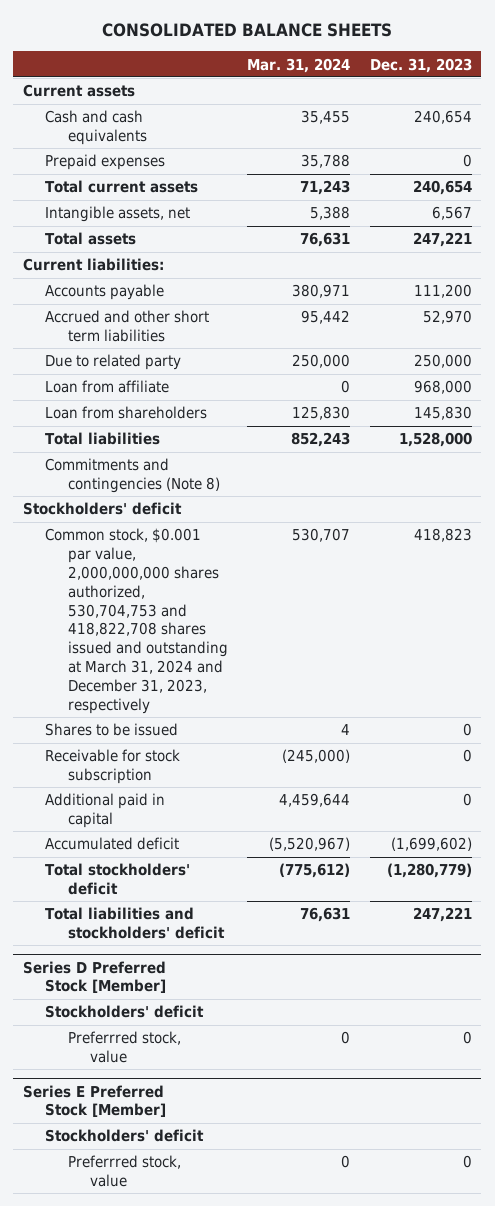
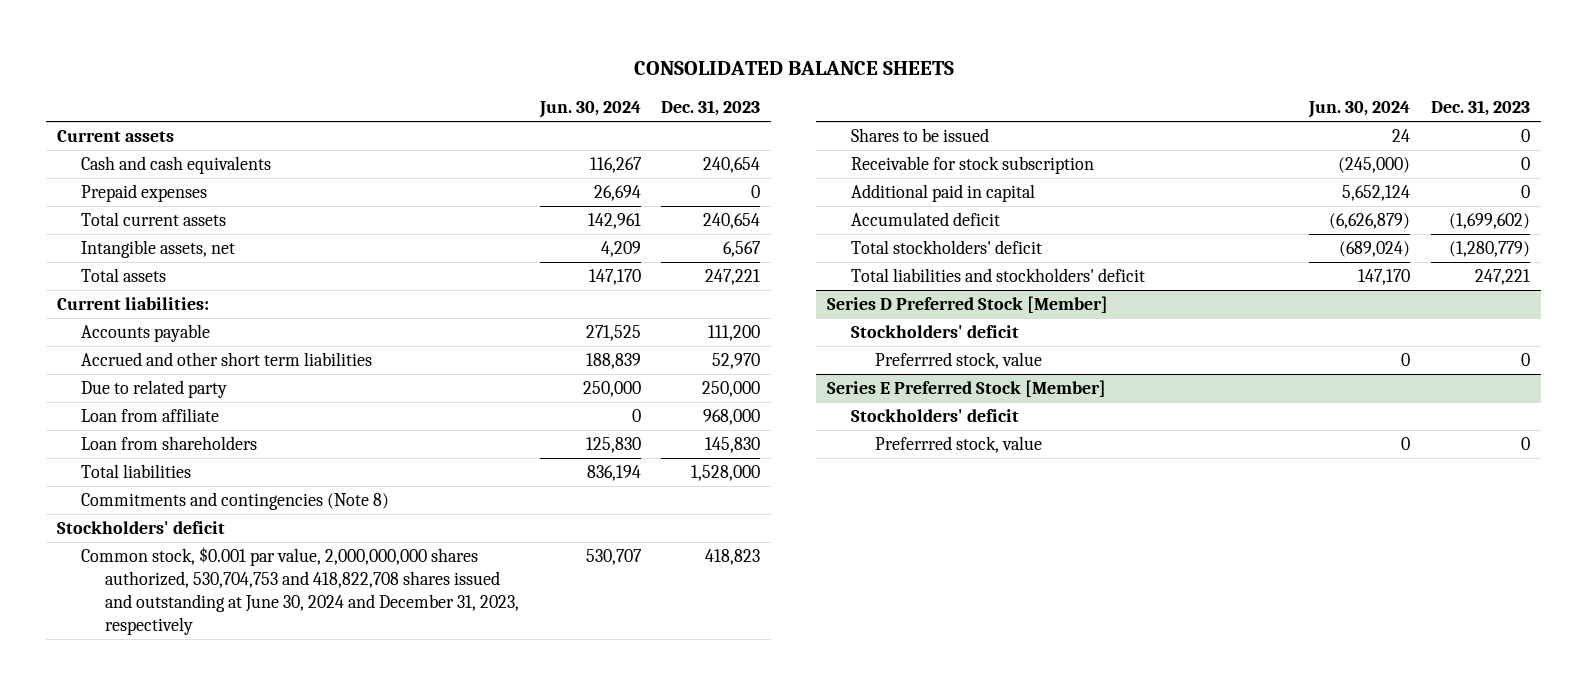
[247,57,351,73] Mar. 31, 2024 -> none
none -> [538,101,641,119] Jun. 30, 2024
[45,528,228,714] Common stock, $0.001 par value, 2,000,000,000 shares authorized, 530,704,753 and 418,822,708 shares issued and outstanding at March 31, 2024 and December 31, 2023, respectively -> [80,547,519,636] Common stock, $0.001 par value, 2,000,000,000 shares authorized, 530,704,753 and 418,822,708 shares issued and outstanding at June 30, 2024 and December 31, 2023, respectively

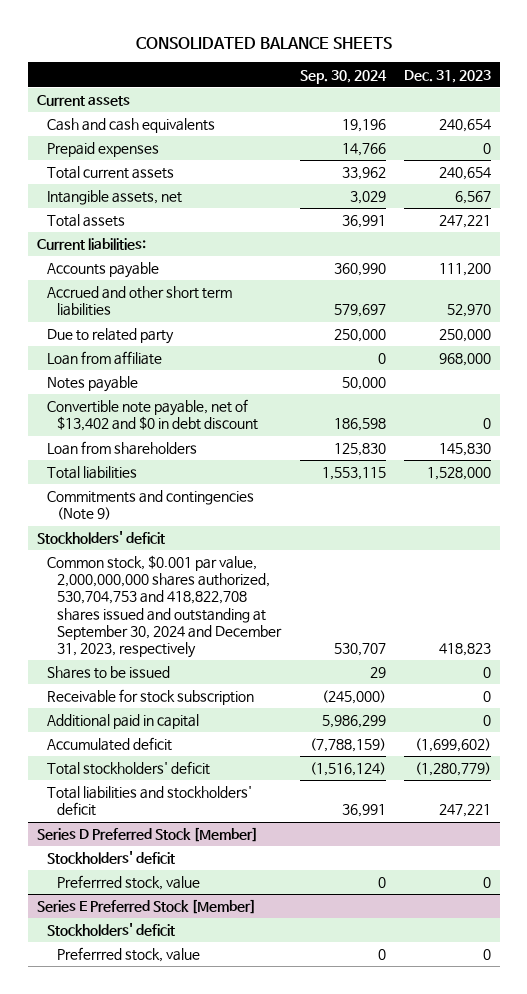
[538,101,641,119] Jun. 30, 2024 -> none
none -> [299,69,387,84] Sep. 30, 2024
none -> [47,376,139,393] Notes payable
none -> [47,399,259,432] Convertible note payable, net of $13,402 and $0 in debt discount
[80,492,389,511] Commitments and contingencies (Note 8) -> [47,490,255,521] Commitments and contingencies (Note 9)
[80,547,519,636] Common stock, $0.001 par value, 2,000,000,000 shares authorized, 530,704,753 and 418,822,708 shares issued and outstanding at June 30, 2024 and December 31, 2023, respectively -> [47,555,283,659] Common stock, $0.001 par value, 2,000,000,000 shares authorized, 530,704,753 and 418,822,708 shares issued and outstanding at September 30, 2024 and December 31, 2023, respectively

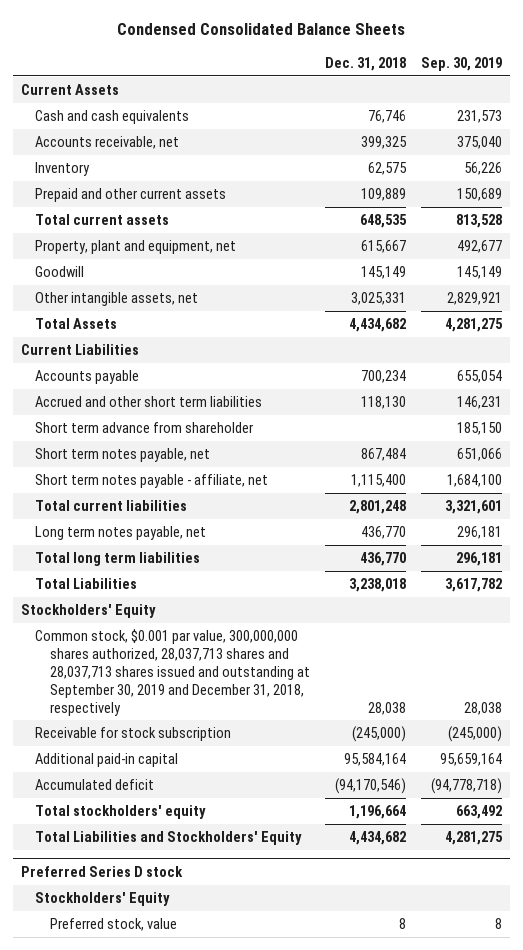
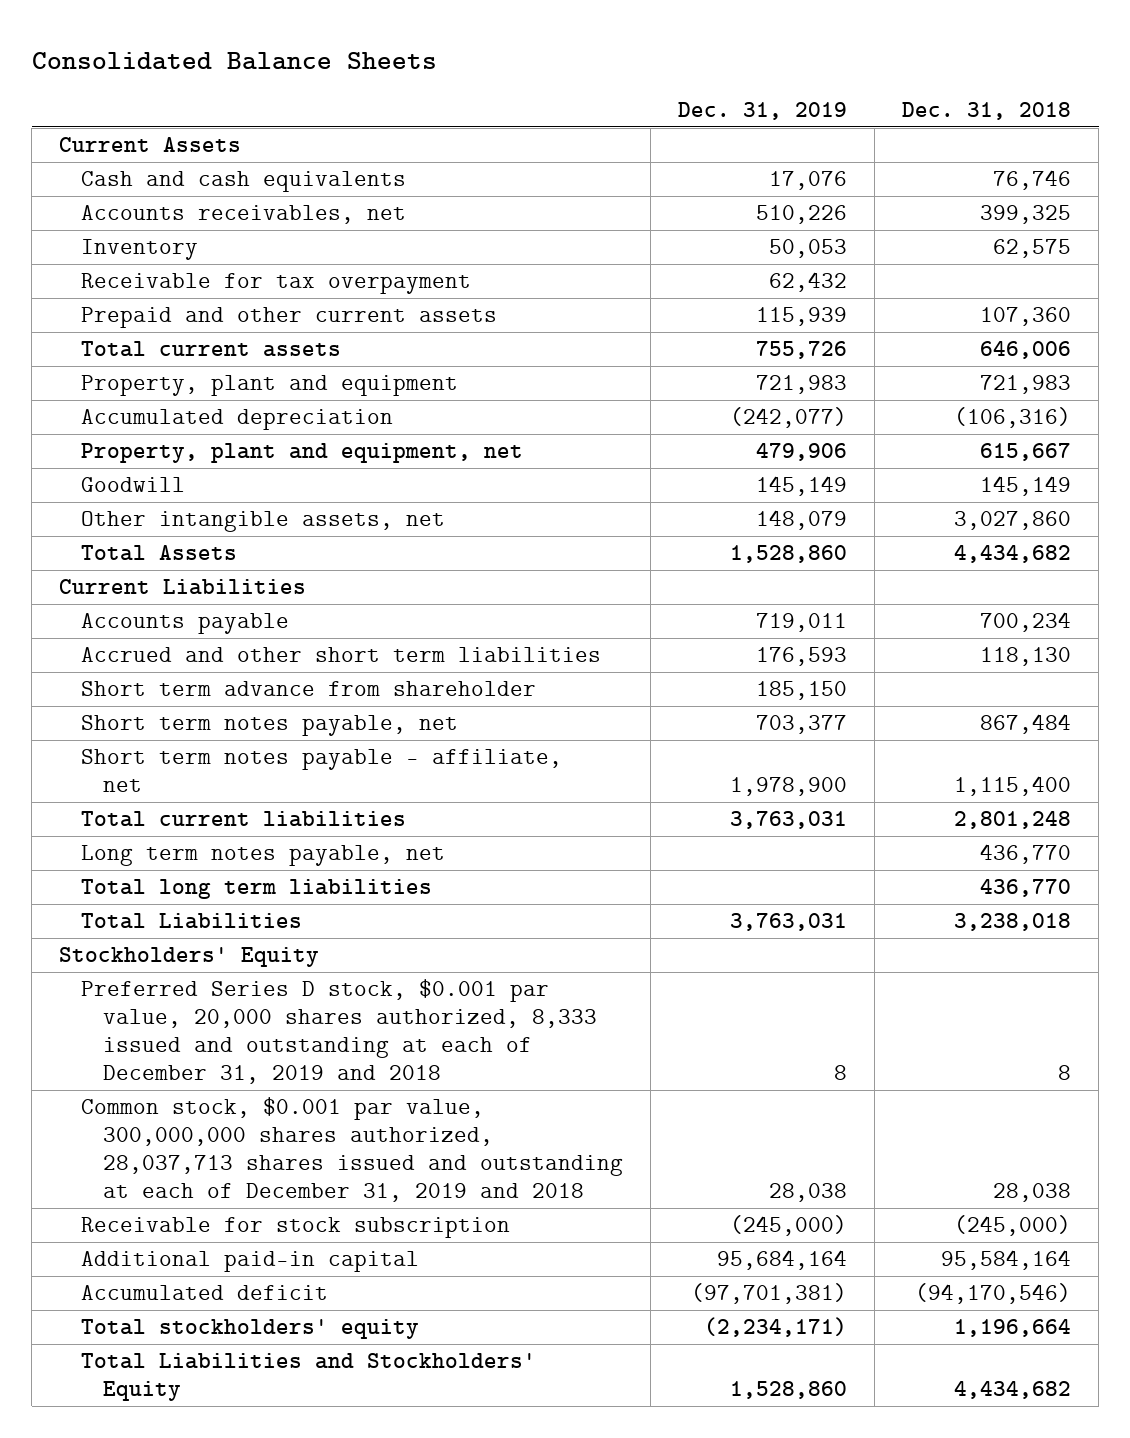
[117,23,406,36] Condensed Consolidated Balance Sheets -> [31,51,437,70] Consolidated Balance Sheets
[421,56,503,71] Sep. 30, 2019 -> none
none -> [677,101,847,120] Dec. 31, 2019
[35,135,180,149] Accounts receivable, net -> [80,205,406,225] Accounts receivables, net
none -> [80,273,471,295] Receivable for tax overpayment
[361,187,407,201] 109,889 -> [980,307,1072,327] 107,360
[360,213,408,228] 648,535 -> [980,341,1072,360] 646,006
none -> [80,375,458,397] Property, plant and equipment
none -> [80,409,393,431] Accumulated depreciation
[351,291,407,305] 3,025,331 -> [954,511,1072,531] 3,027,860
none -> [80,979,597,1085] Preferred Series D stock, $0.001 par value, 20,000 shares authorized, 8,333 issued and outstanding at each of December 31, 2019 and 2018
[35,628,311,716] Common stock, $0.001 par value, 300,000,000 shares authorized, 28,037,713 shares and 28,037,713 shares issued and outstanding at September 30, 2019 and December 31, 2018, respectively -> [80,1097,623,1203] Common stock, $0.001 par value, 300,000,000 shares authorized, 28,037,713 shares issued and outstanding at each of December 31, 2019 and 2018
[20,865,183,877] Preferred Series D stock -> none
[35,891,171,906] Stockholders' Equity -> none
[50,917,178,931] Preferred stock, value -> none

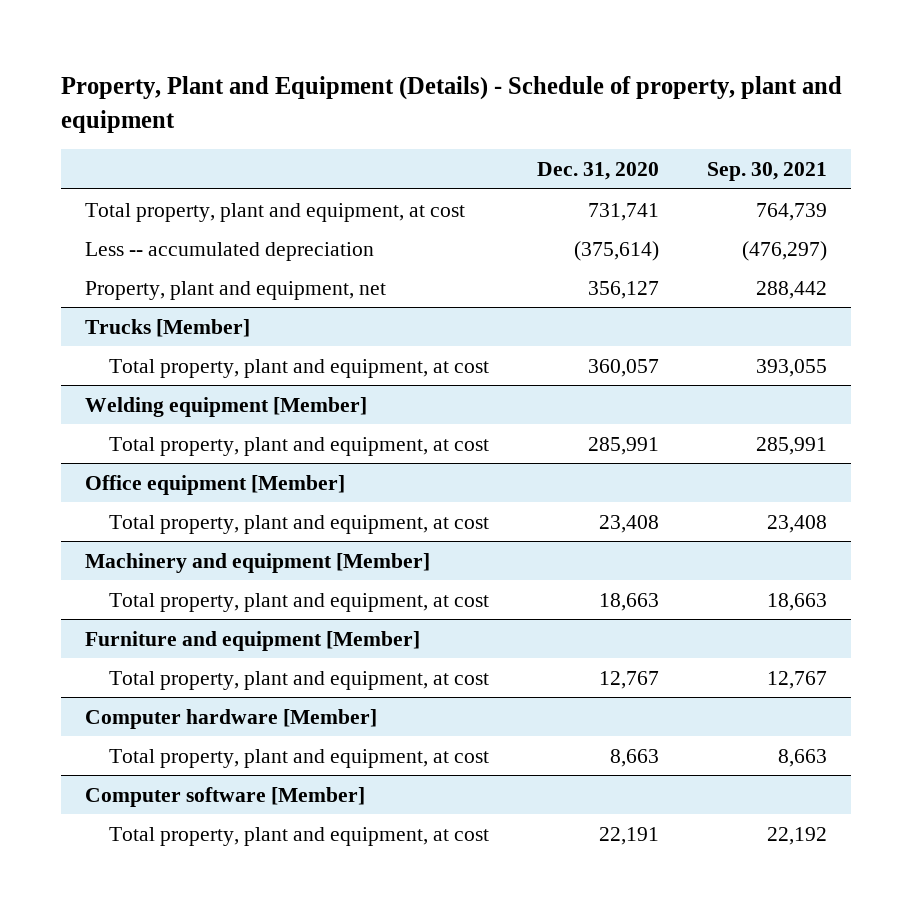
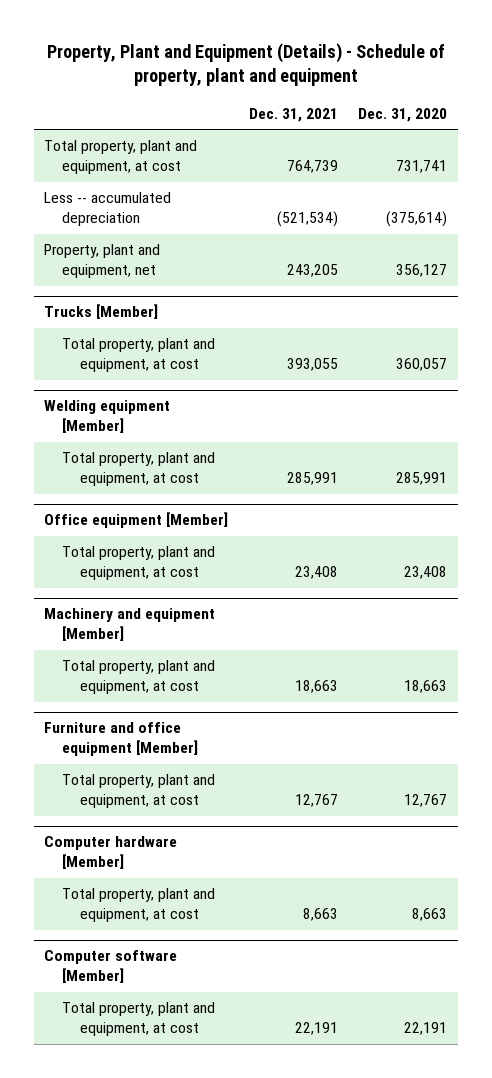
[706,161,827,181] Sep. 30, 2021 -> none
none -> [248,107,338,122] Dec. 31, 2021
[84,630,420,651] Furniture and equipment [Member] -> [44,722,198,757] Furniture and office equipment [Member]

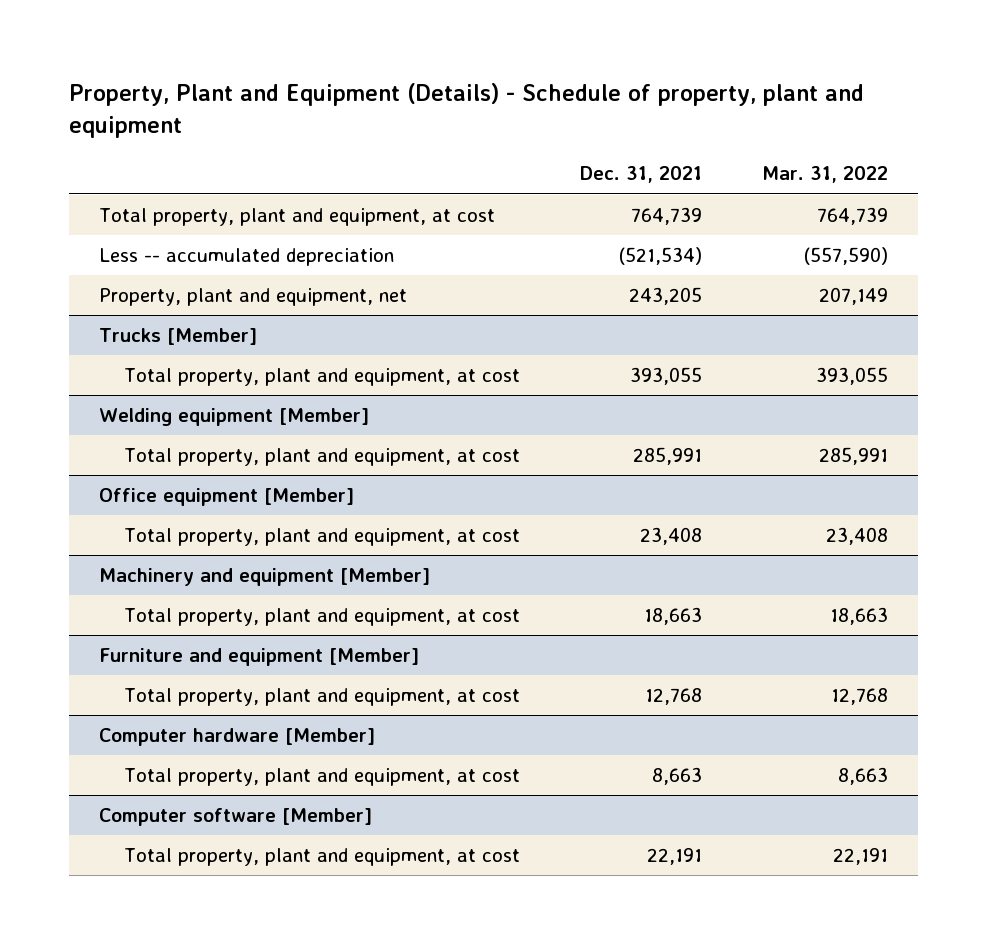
[358,107,448,122] Dec. 31, 2020 -> none
none -> [762,166,889,184] Mar. 31, 2022
[44,722,198,757] Furniture and office equipment [Member] -> [98,648,419,667] Furniture and equipment [Member]
[294,794,338,808] 12,767 -> [644,688,702,706] 12,768

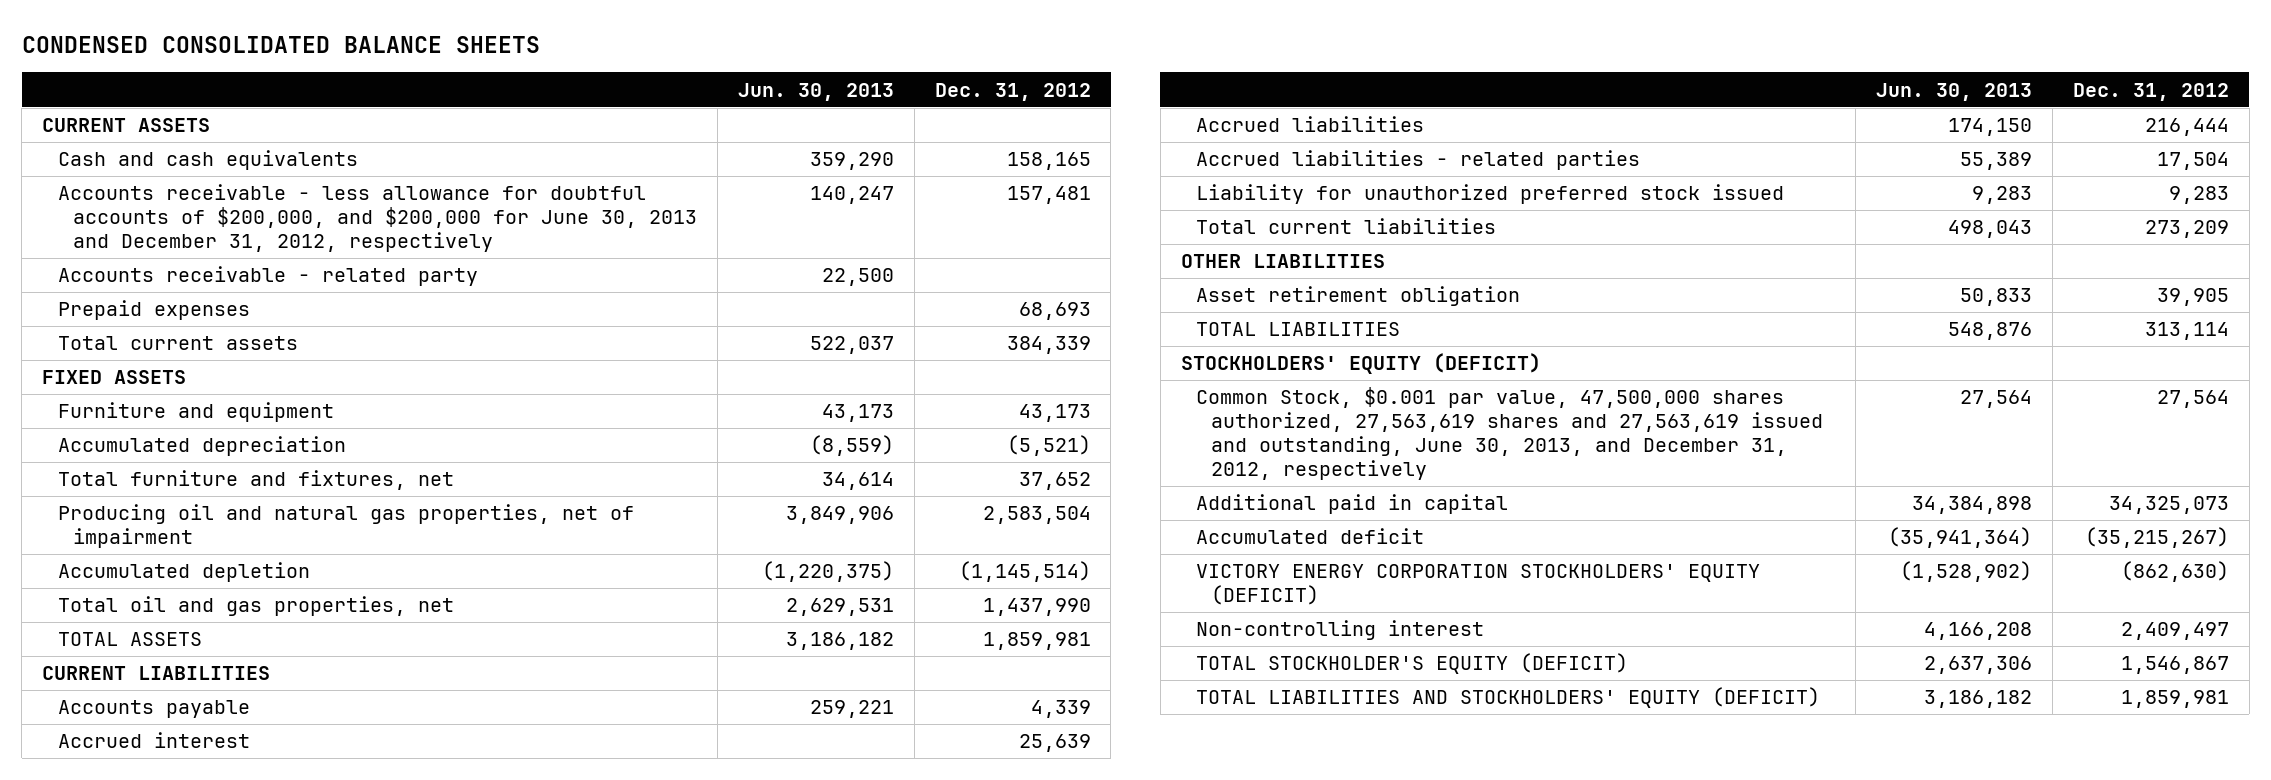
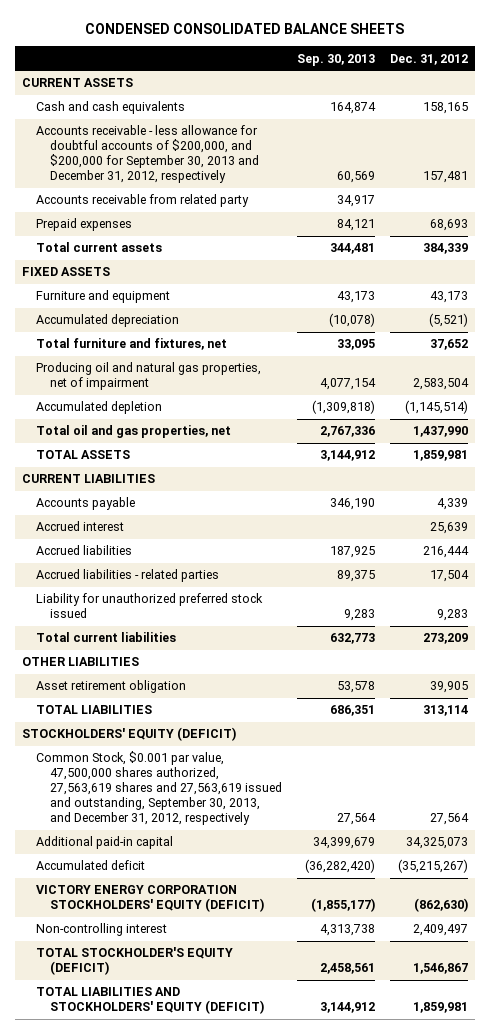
[737,82,894,101] Jun. 30, 2013 -> none
none -> [297,53,376,66] Sep. 30, 2013
[57,184,698,253] Accounts receivable - less allowance for doubtful accounts of $200,000, and $200,000 for June 30, 2013 and December 31, 2012, respectively -> [36,125,260,184] Accounts receivable - less allowance for doubtful accounts of $200,000, and $200,000 for September 30, 2013 and December 31, 2012, respectively
[57,266,478,287] Accounts receivable - related party -> [36,194,250,208] Accounts receivable from related party
[1195,387,1824,481] Common Stock, $0.001 par value, 47,500,000 shares authorized, 27,563,619 shares and 27,563,619 issued and outstanding, June 30, 2013, and December 31, 2012, respectively -> [36,751,283,826] Common Stock, $0.001 par value, 47,500,000 shares authorized, 27,563,619 shares and 27,563,619 issued and outstanding, September 30, 2013, and December 31, 2012, respectively
[1195,494,1508,515] Additional paid in capital -> [36,836,174,850] Additional paid-in capital

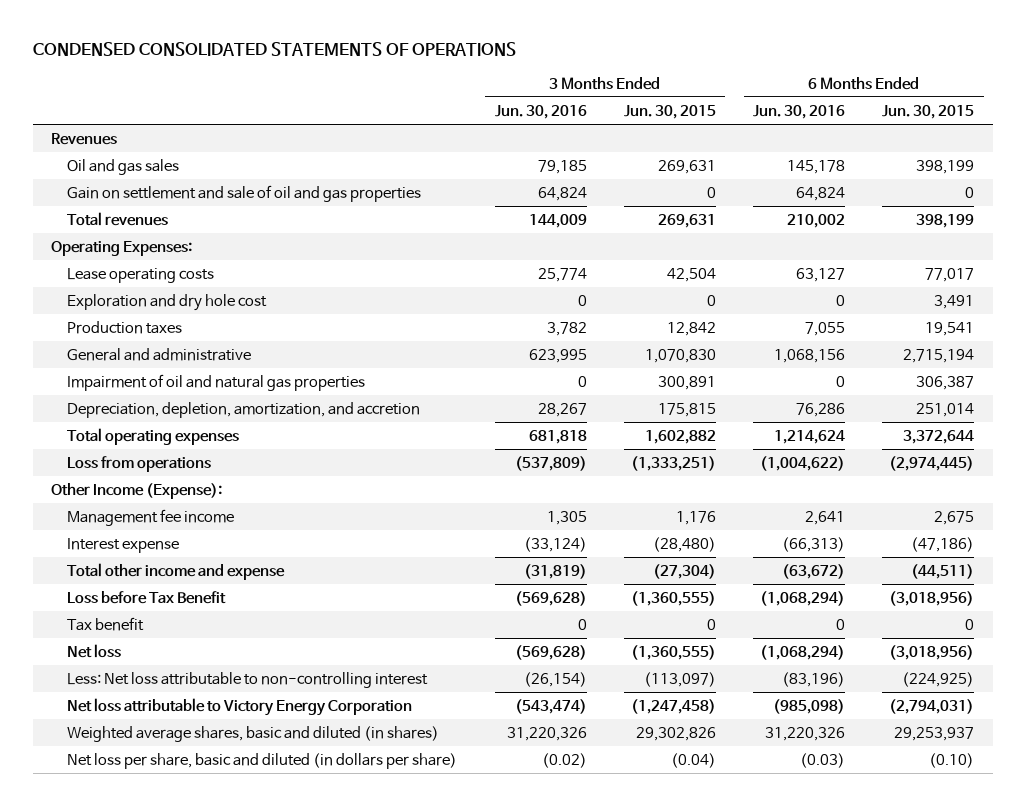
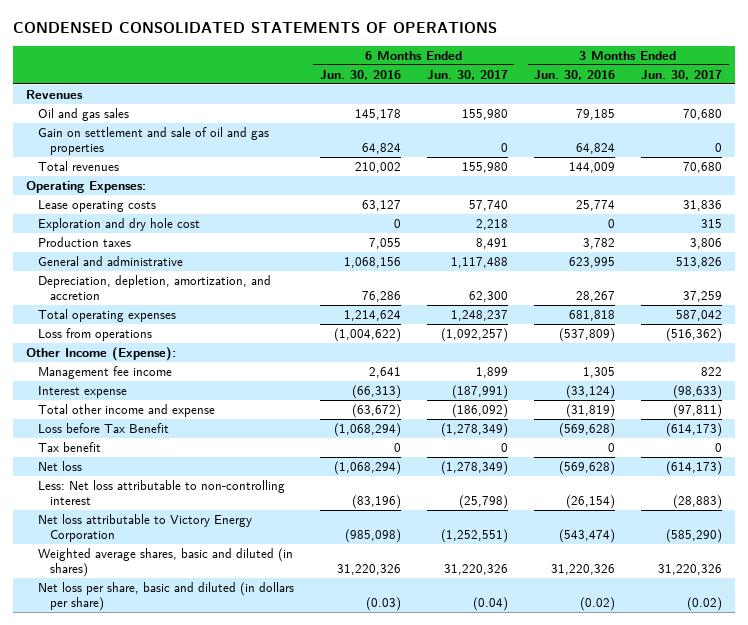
[623,104,716,119] Jun. 30, 2015 -> none
[882,104,975,119] Jun. 30, 2015 -> none
none -> [426,69,508,80] Jun. 30, 2017
none -> [641,69,723,80] Jun. 30, 2017
[67,373,366,391] Impairment of oil and natural gas properties -> none

